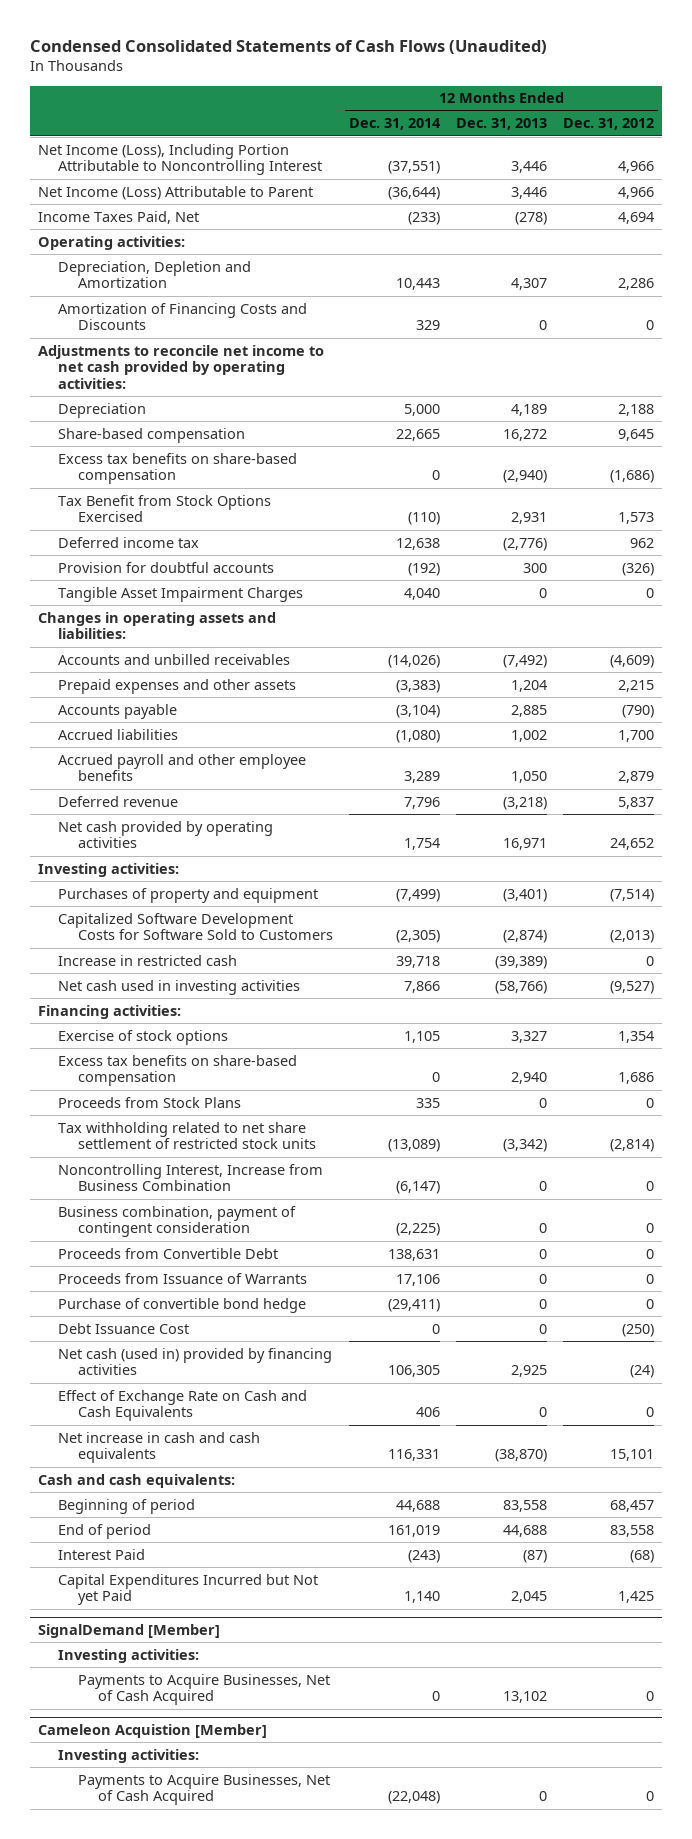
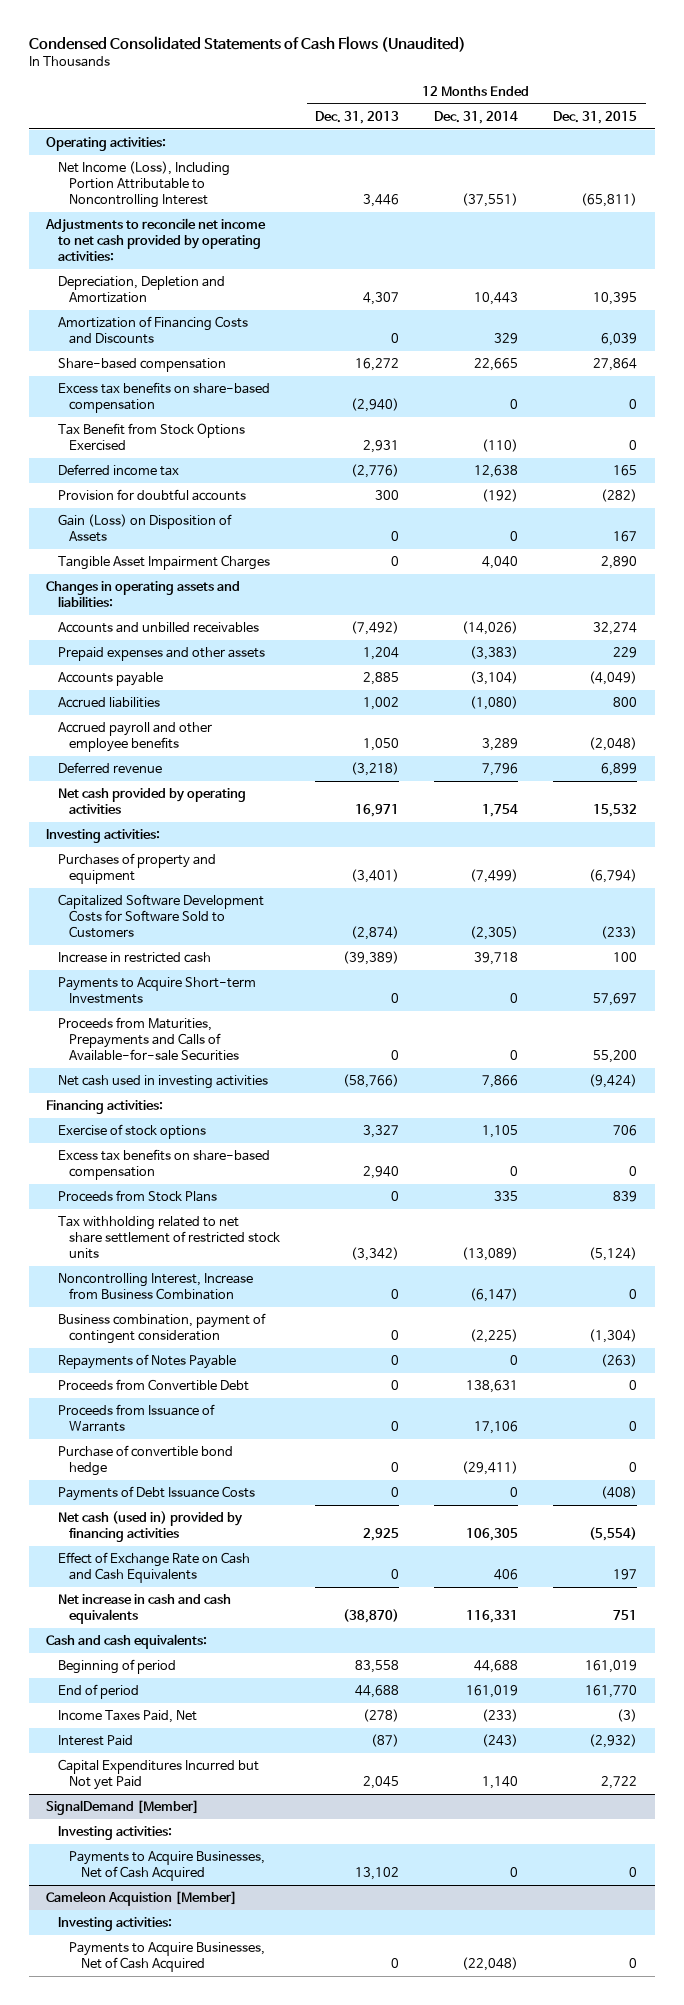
[563,118,655,131] Dec. 31, 2012 -> none
none -> [553,110,638,124] Dec. 31, 2015
[37,185,313,200] Net Income (Loss) Attributable to Parent -> none
[37,143,322,176] Net Income (Loss), Including Portion Attributable to Noncontrolling Interest -> [57,161,230,208] Net Income (Loss), Including Portion Attributable to Noncontrolling Interest
[37,344,324,389] Adjustments to reconcile net income to net cash provided by operating activities: -> [45,218,267,261] Adjustments to reconcile net income to net cash provided by operating activities:
[57,402,146,418] Depreciation -> none
none -> [57,514,232,543] Gain (Loss) on Disposition of Assets
none -> [57,977,256,1005] Payments to Acquire Short-term Investments
none -> [57,1017,240,1061] Proceeds from Maturities, Prepayments and Calls of Available-for-sale Securities
none -> [57,1354,236,1370] Repayments of Notes Payable
[57,1322,189,1334] Debt Issuance Cost -> [57,1486,255,1502] Payments of Debt Issuance Costs
[37,210,199,224] Income Taxes Paid, Net -> [57,1710,197,1724] Income Taxes Paid, Net

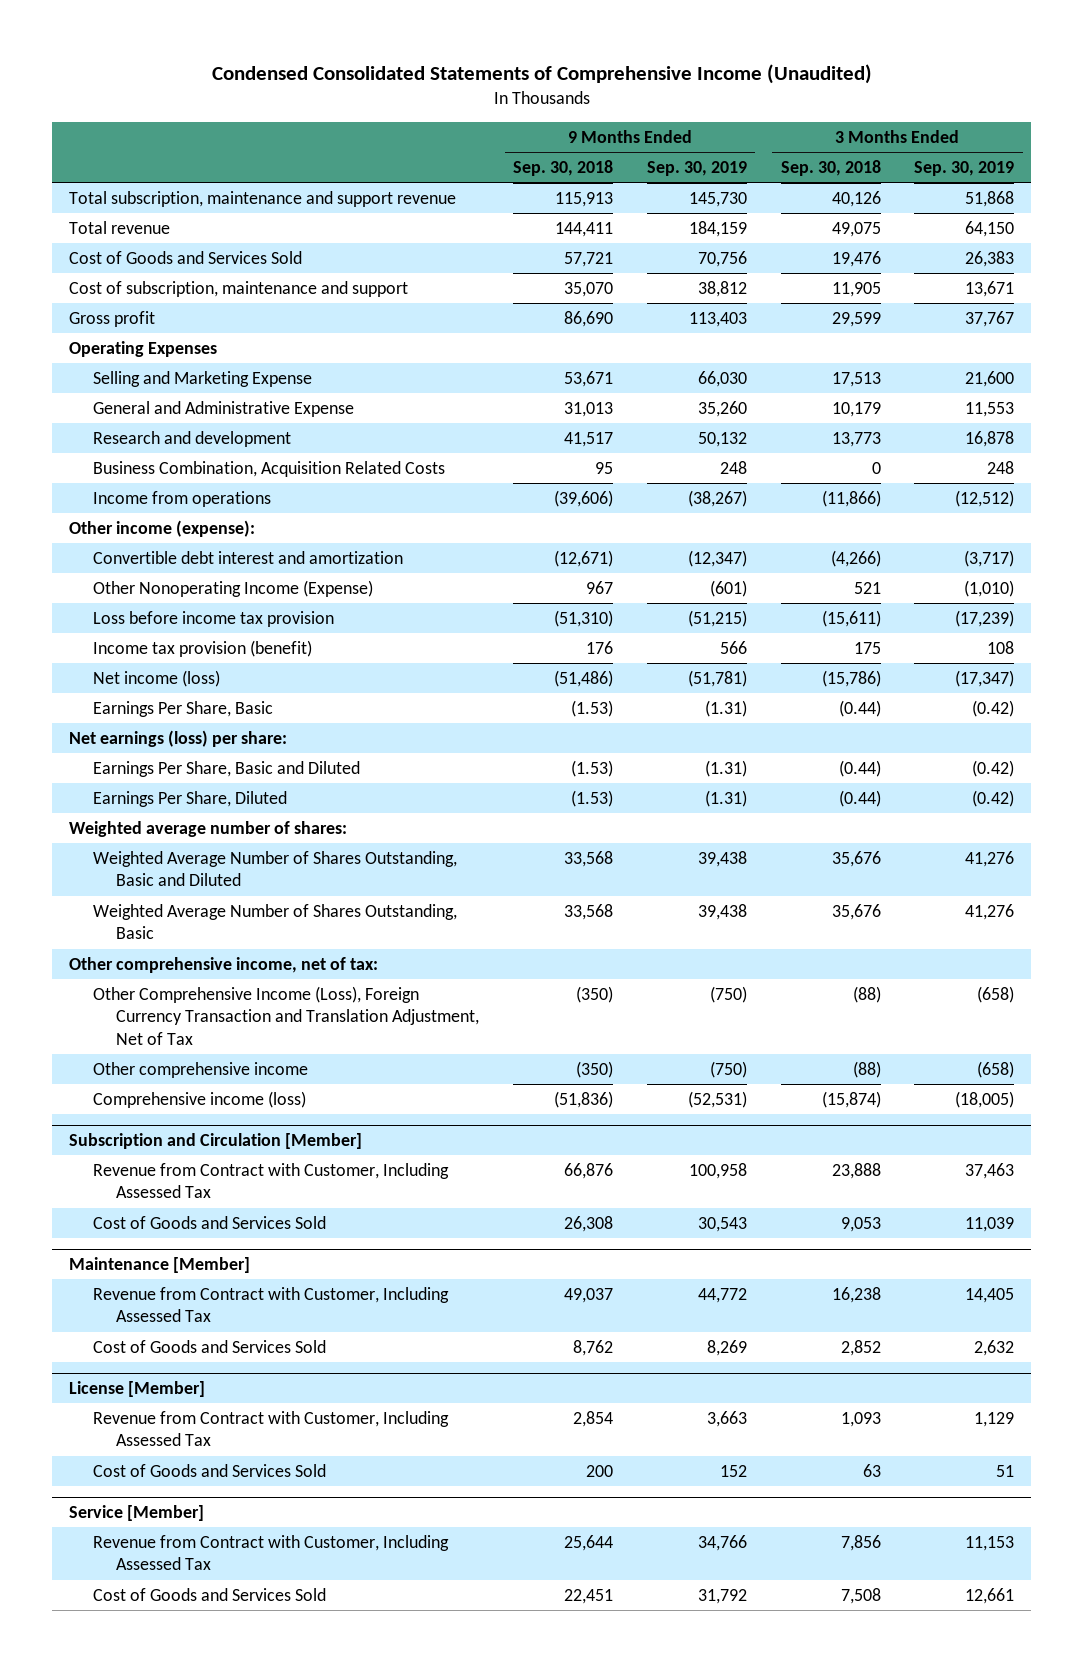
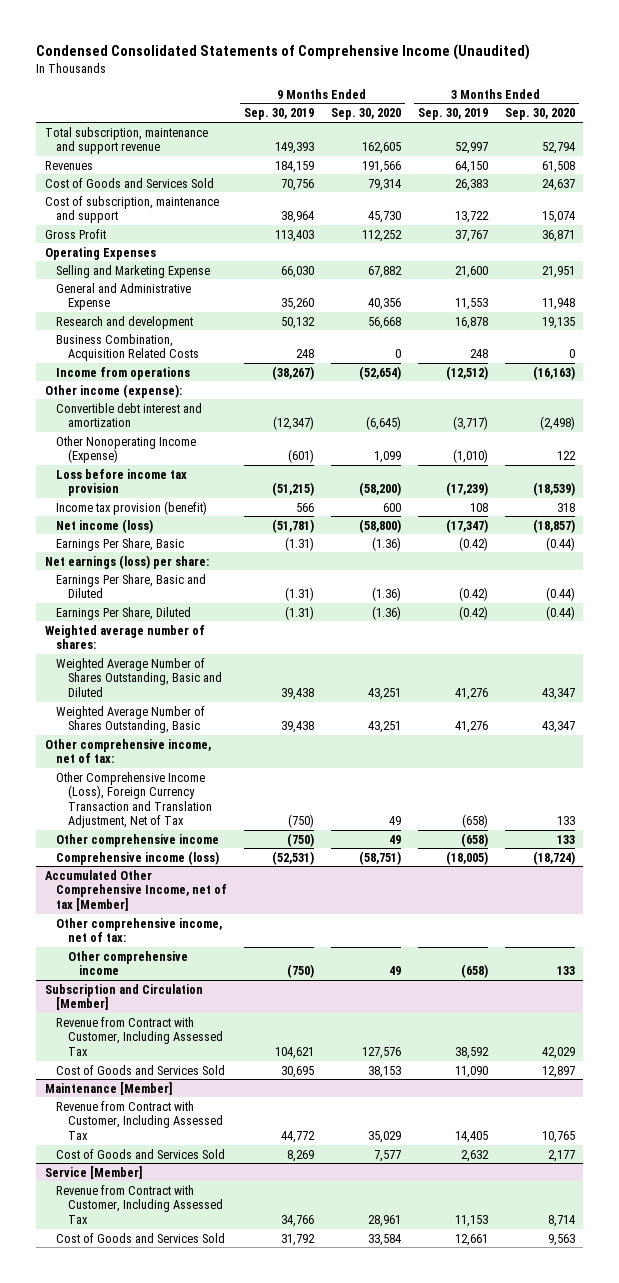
[513,160,614,177] Sep. 30, 2018 -> none
[780,160,881,177] Sep. 30, 2018 -> none
none -> [330,108,401,121] Sep. 30, 2020
none -> [504,108,575,121] Sep. 30, 2020
[688,191,747,207] 145,730 -> [275,142,315,155] 149,393
[965,190,1015,207] 51,868 -> [454,142,488,155] 52,997
[69,220,171,234] Total revenue -> [44,160,93,170] Revenues
[697,280,747,297] 38,812 -> [281,211,315,224] 38,964
[965,280,1015,297] 13,671 -> [454,211,489,224] 13,722
[69,310,156,327] Gross profit -> [44,228,106,239] Gross Profit
none -> [44,869,228,911] Accumulated Other Comprehensive Income, net of tax [Member]
none -> [56,917,223,943] Other comprehensive income, net of tax:
none -> [67,950,188,976] Other comprehensive income
[688,1162,747,1179] 100,958 -> [275,1046,315,1059] 104,621
[965,1162,1015,1179] 37,463 -> [454,1046,489,1059] 38,592
[697,1216,747,1232] 30,543 -> [281,1065,315,1078] 30,695
[965,1216,1015,1232] 11,039 -> [454,1065,488,1078] 11,090
[69,1381,206,1398] License [Member] -> none
[92,1410,449,1447] Revenue from Contract with Customer, Including Assessed Tax -> none
[92,1463,326,1477] Cost of Goods and Services Sold -> none

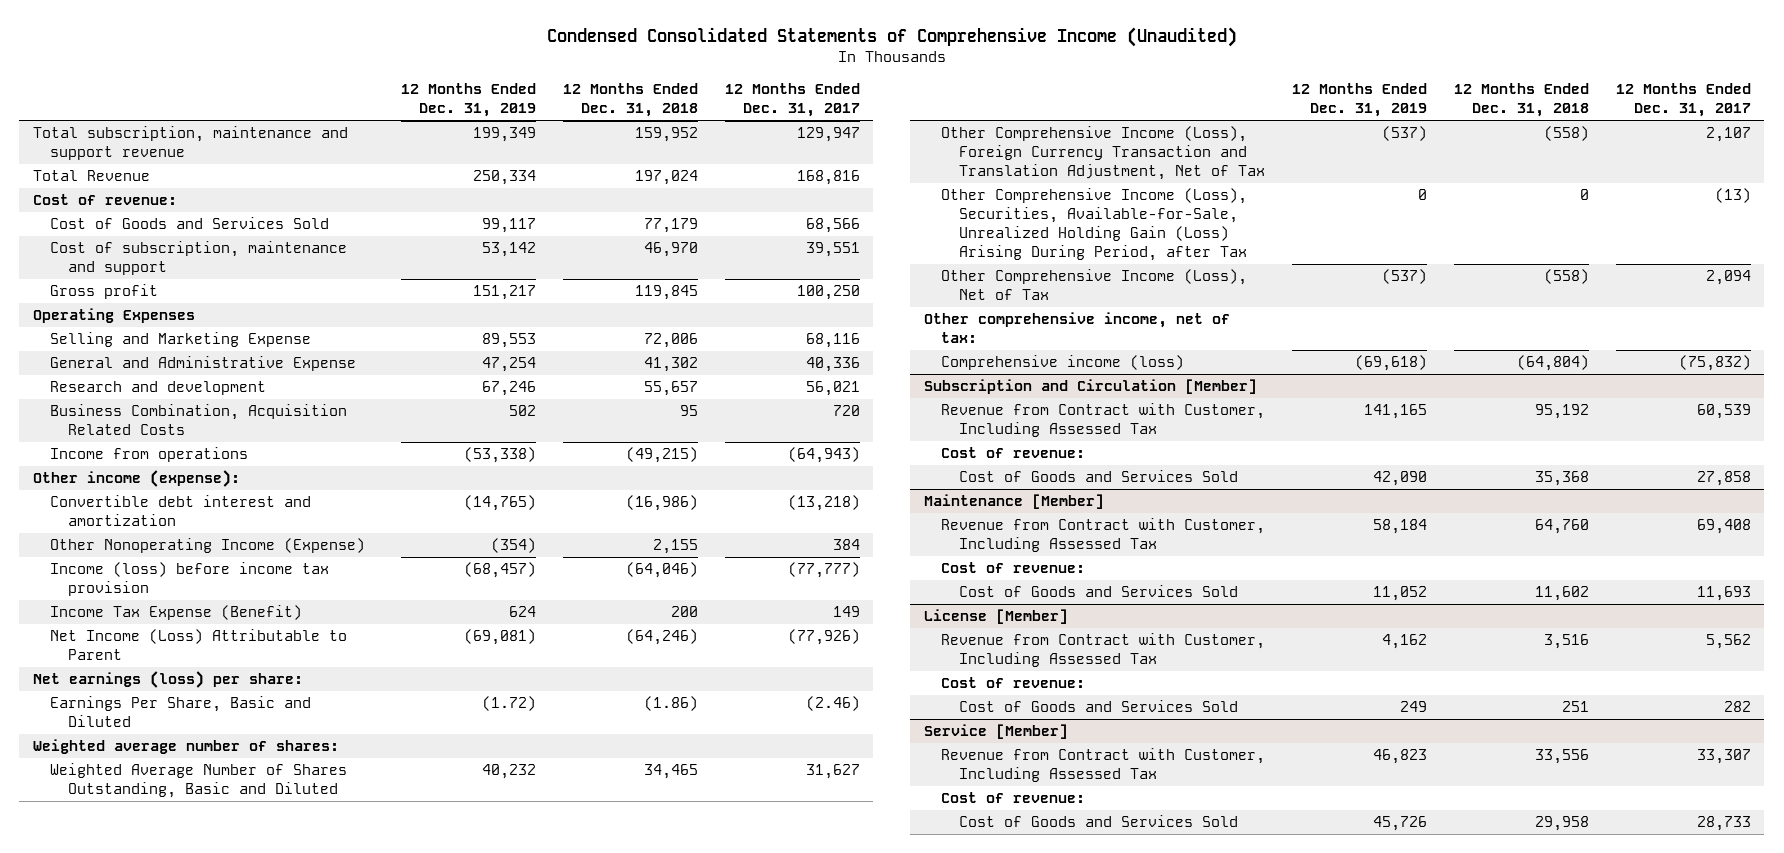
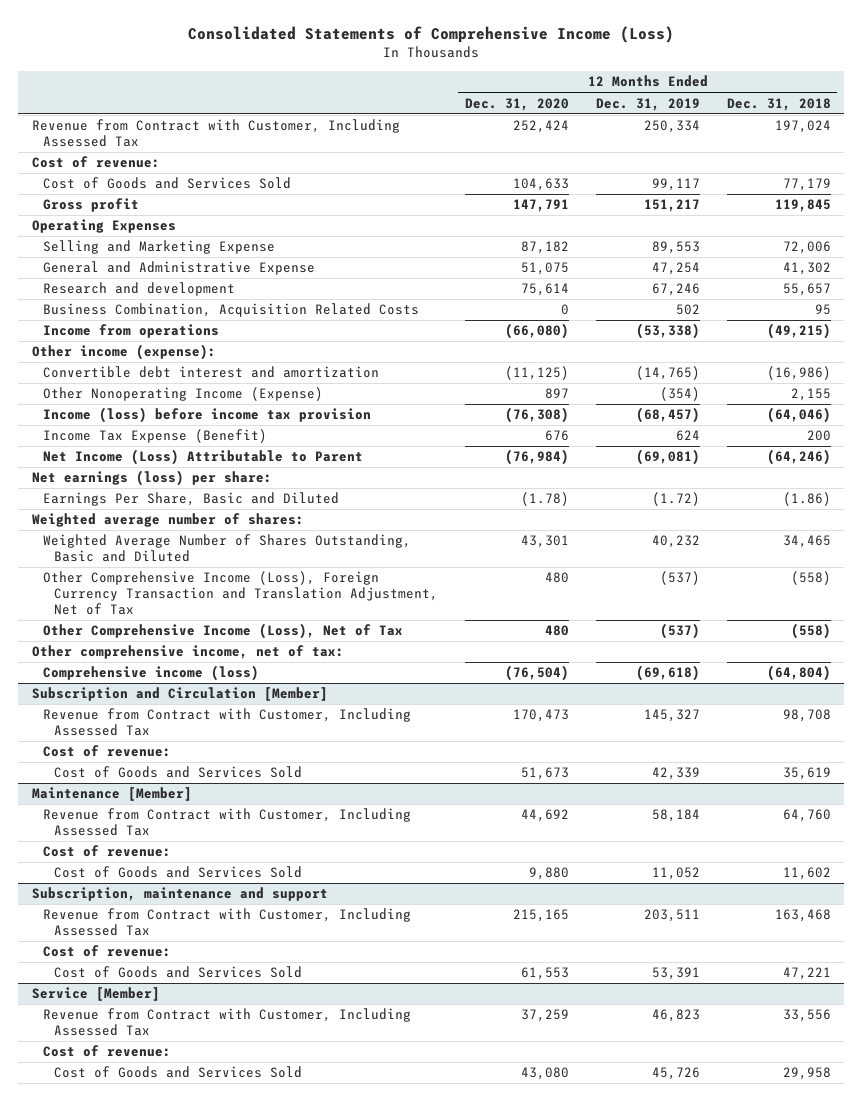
[546,27,1237,48] Condensed Consolidated Statements of Comprehensive Income (Unaudited) -> [188,26,675,44] Consolidated Statements of Comprehensive Income (Loss)
[724,83,860,118] 12 Months Ended Dec. 31, 2017 -> none
none -> [465,97,570,111] Dec. 31, 2020
[32,126,348,161] Total subscription, maintenance and support revenue -> none
[32,170,150,182] Total Revenue -> [31,119,400,148] Revenue from Contract with Customer, Including Assessed Tax
[50,241,348,276] Cost of subscription, maintenance and support -> none
[941,188,1248,262] Other Comprehensive Income (Loss), Securities, Available-for-Sale, Unrealized Holding Gain (Loss) Arising During Period, after Tax -> none
[1364,404,1428,420] 141,165 -> [643,709,700,723] 145,327
[1534,404,1589,420] 95,192 -> [782,709,831,723] 98,708
[1373,471,1428,487] 42,090 -> [651,767,700,781] 42,339
[1534,471,1589,487] 35,368 -> [782,767,831,781] 35,619
[923,609,1068,625] License [Member] -> none
none -> [31,887,328,902] Subscription, maintenance and support
[1382,634,1428,650] 4,162 -> [643,909,700,923] 203,511
[1543,634,1589,650] 3,516 -> [774,909,831,923] 163,468
[1400,701,1428,713] 249 -> [651,967,700,981] 53,391
[1561,701,1589,713] 251 -> [782,967,831,981] 47,221

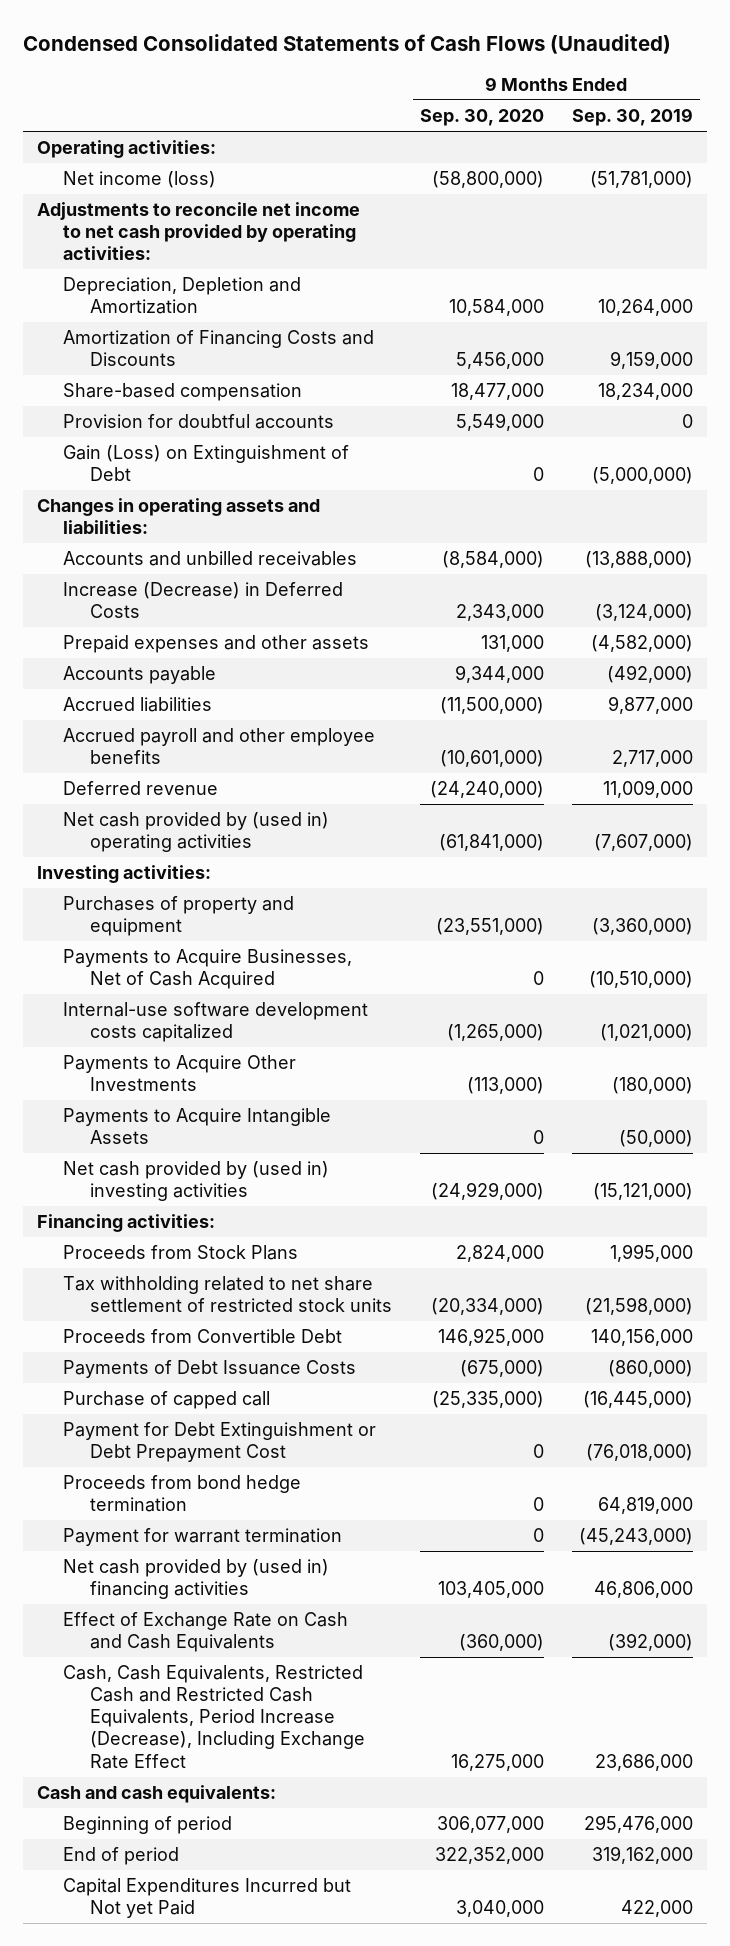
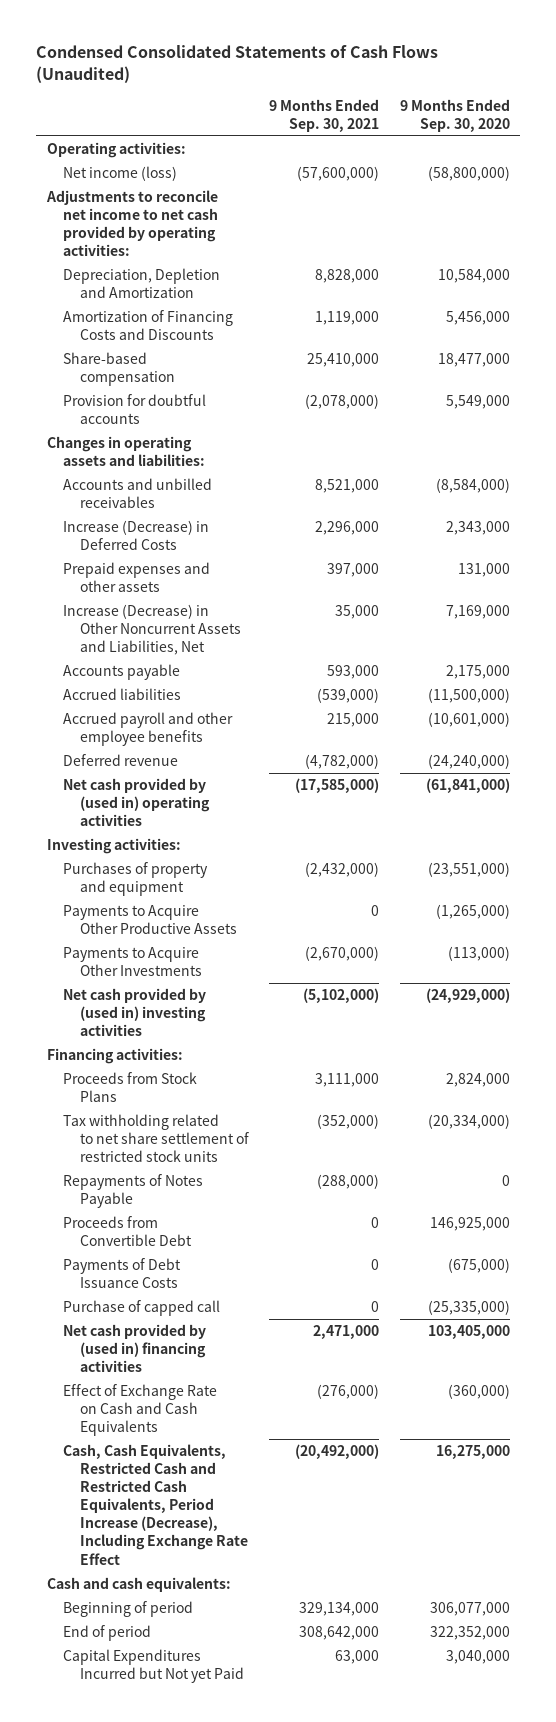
[571,108,693,127] Sep. 30, 2019 -> none
none -> [269,98,380,132] 9 Months Ended Sep. 30, 2021
[63,445,350,482] Gain (Loss) on Extinguishment of Debt -> none
none -> [63,604,242,656] Increase (Decrease) in Other Noncurrent Assets and Liabilities, Net
[454,665,544,684] 9,344,000 -> [445,665,510,680] 2,175,000
[63,949,353,990] Payments to Acquire Businesses, Net of Cash Acquired -> none
[63,1002,369,1043] Internal-use software development costs capitalized -> [63,905,238,935] Payments to Acquire Other Productive Assets
[63,1108,332,1145] Payments to Acquire Intangible Assets -> none
none -> [63,1174,204,1209] Repayments of Notes Payable
[63,1422,377,1463] Payment for Debt Extinguishment or Debt Prepayment Cost -> none
[63,1475,302,1513] Proceeds from bond hedge termination -> none
[63,1528,343,1547] Payment for warrant termination -> none

